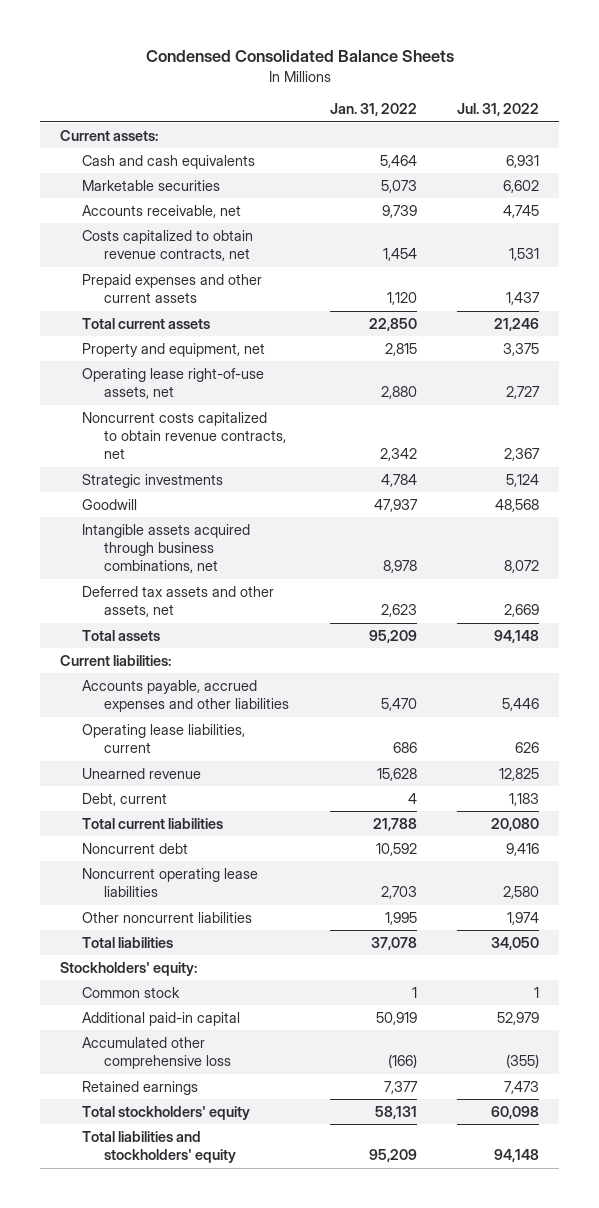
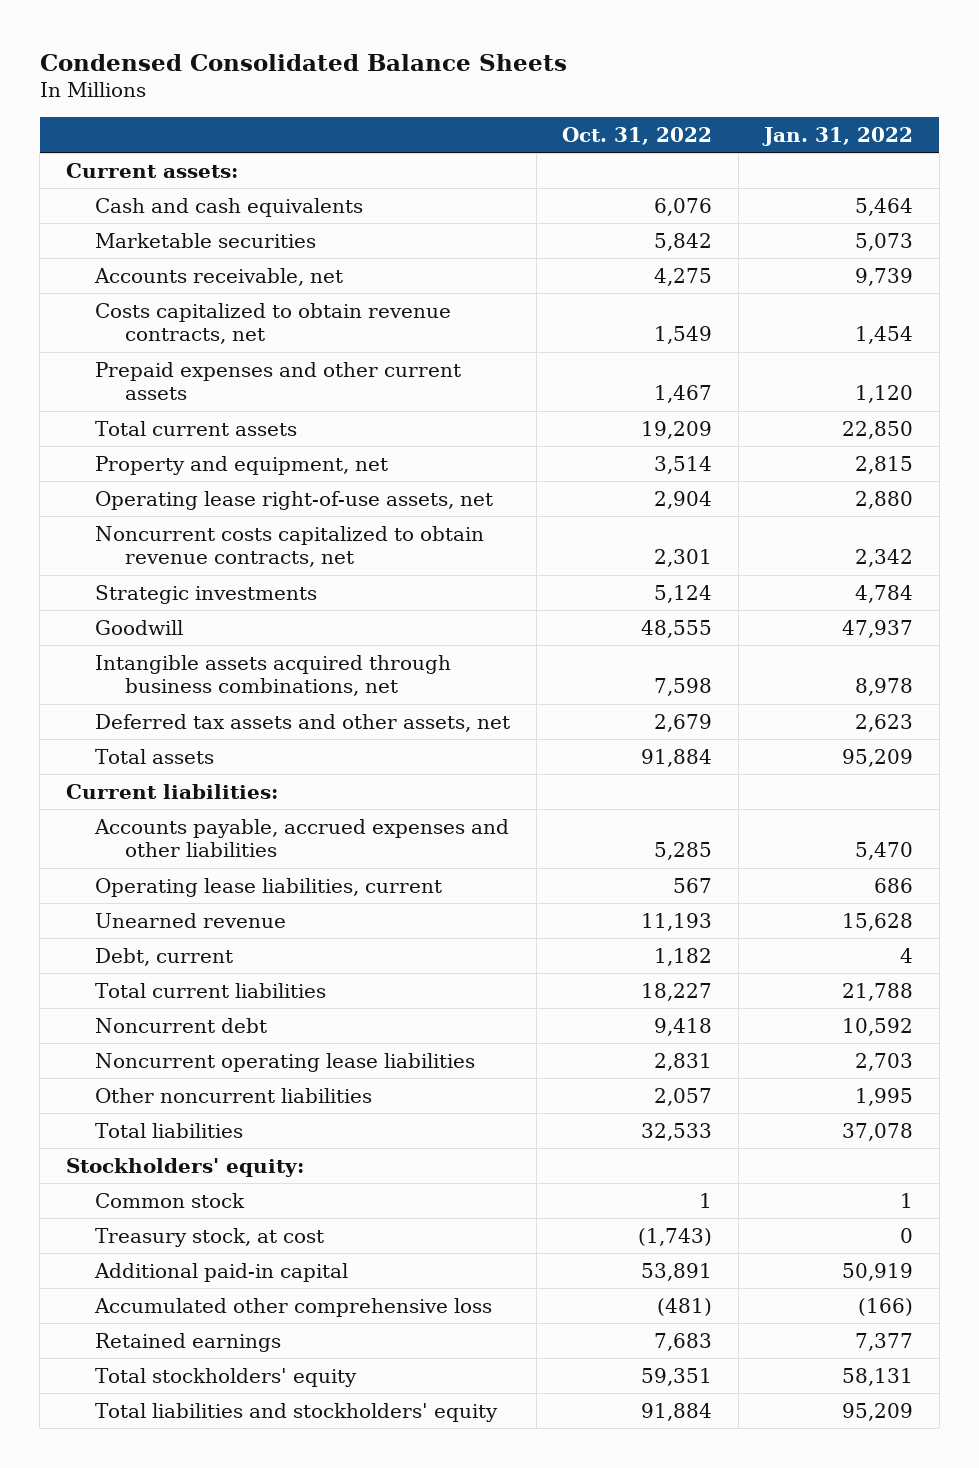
[457,103,540,117] Jul. 31, 2022 -> none
none -> [562,126,713,145] Oct. 31, 2022
none -> [95,1227,325,1247] Treasury stock, at cost

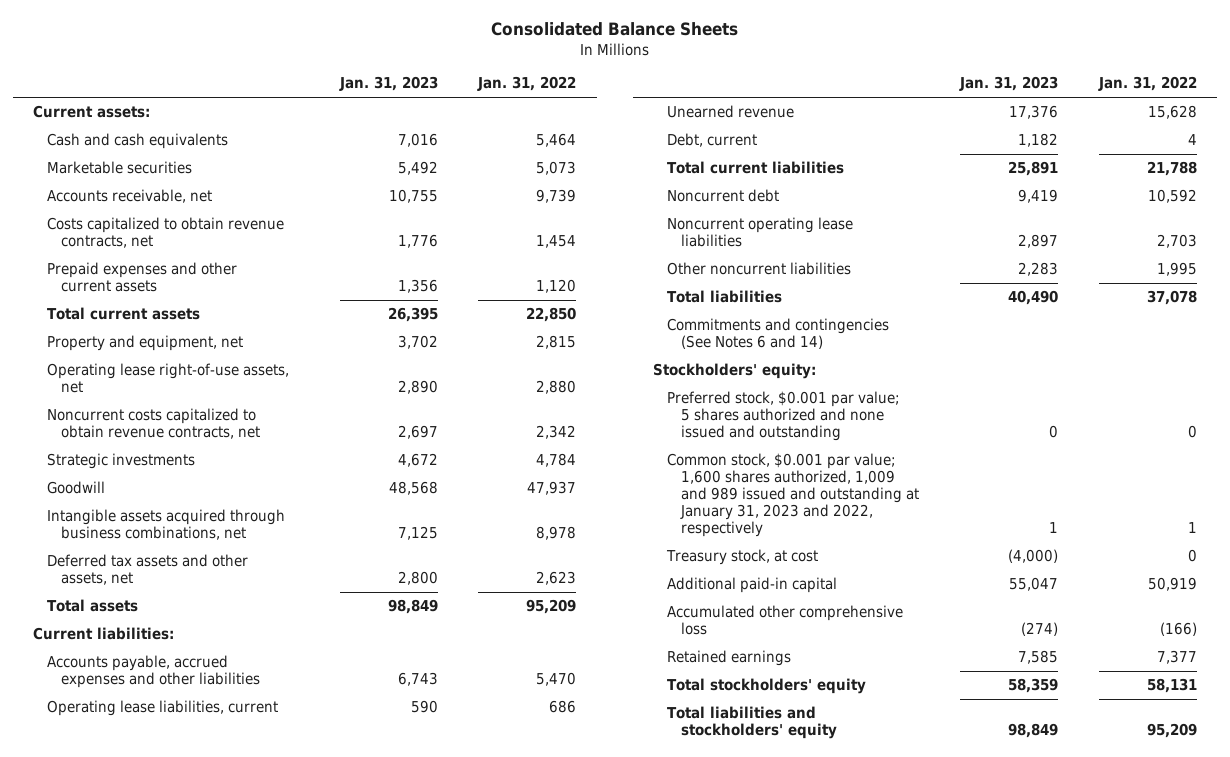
[39,53,567,71] Condensed Consolidated Balance Sheets -> [490,22,738,37] Consolidated Balance Sheets
[562,126,713,145] Oct. 31, 2022 -> none
none -> [338,76,438,92] Jan. 31, 2023
none -> [667,318,890,350] Commitments and contingencies (See Notes 6 and 14)
none -> [667,391,901,442] Preferred stock, $0.001 par value; 5 shares authorized and none issued and outstanding
[95,1192,246,1208] Common stock -> [667,453,920,537] Common stock, $0.001 par value; 1,600 shares authorized, 1,009 and 989 issued and outstanding at January 31, 2023 and 2022, respectively

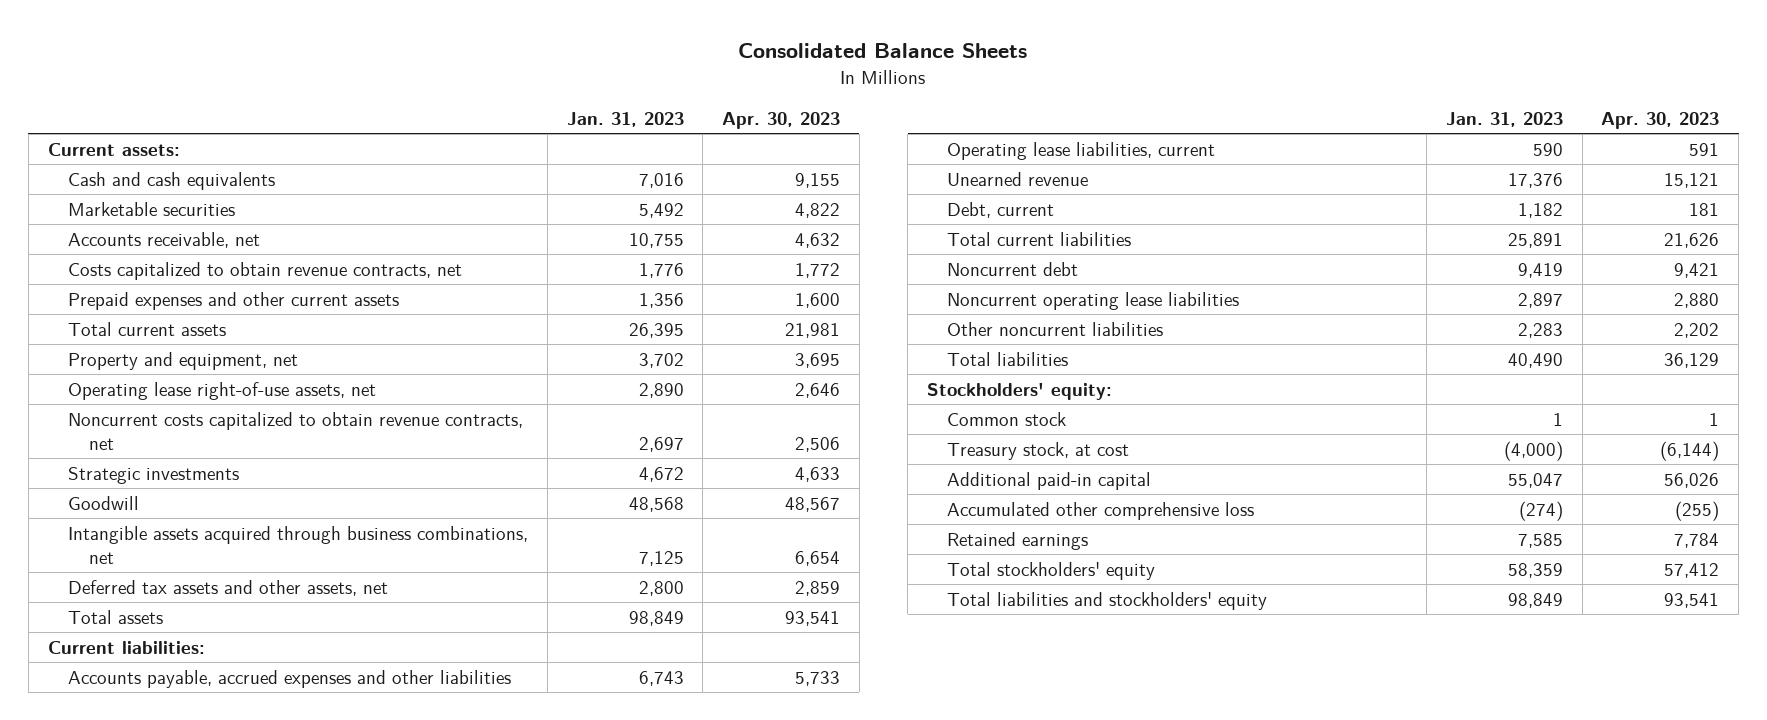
[477,76,577,92] Jan. 31, 2022 -> none
none -> [722,111,841,129] Apr. 30, 2023
[667,318,890,350] Commitments and contingencies (See Notes 6 and 14) -> none
[667,391,901,442] Preferred stock, $0.001 par value; 5 shares authorized and none issued and outstanding -> none
[667,453,920,537] Common stock, $0.001 par value; 1,600 shares authorized, 1,009 and 989 issued and outstanding at January 31, 2023 and 2022, respectively -> [947,411,1067,426] Common stock

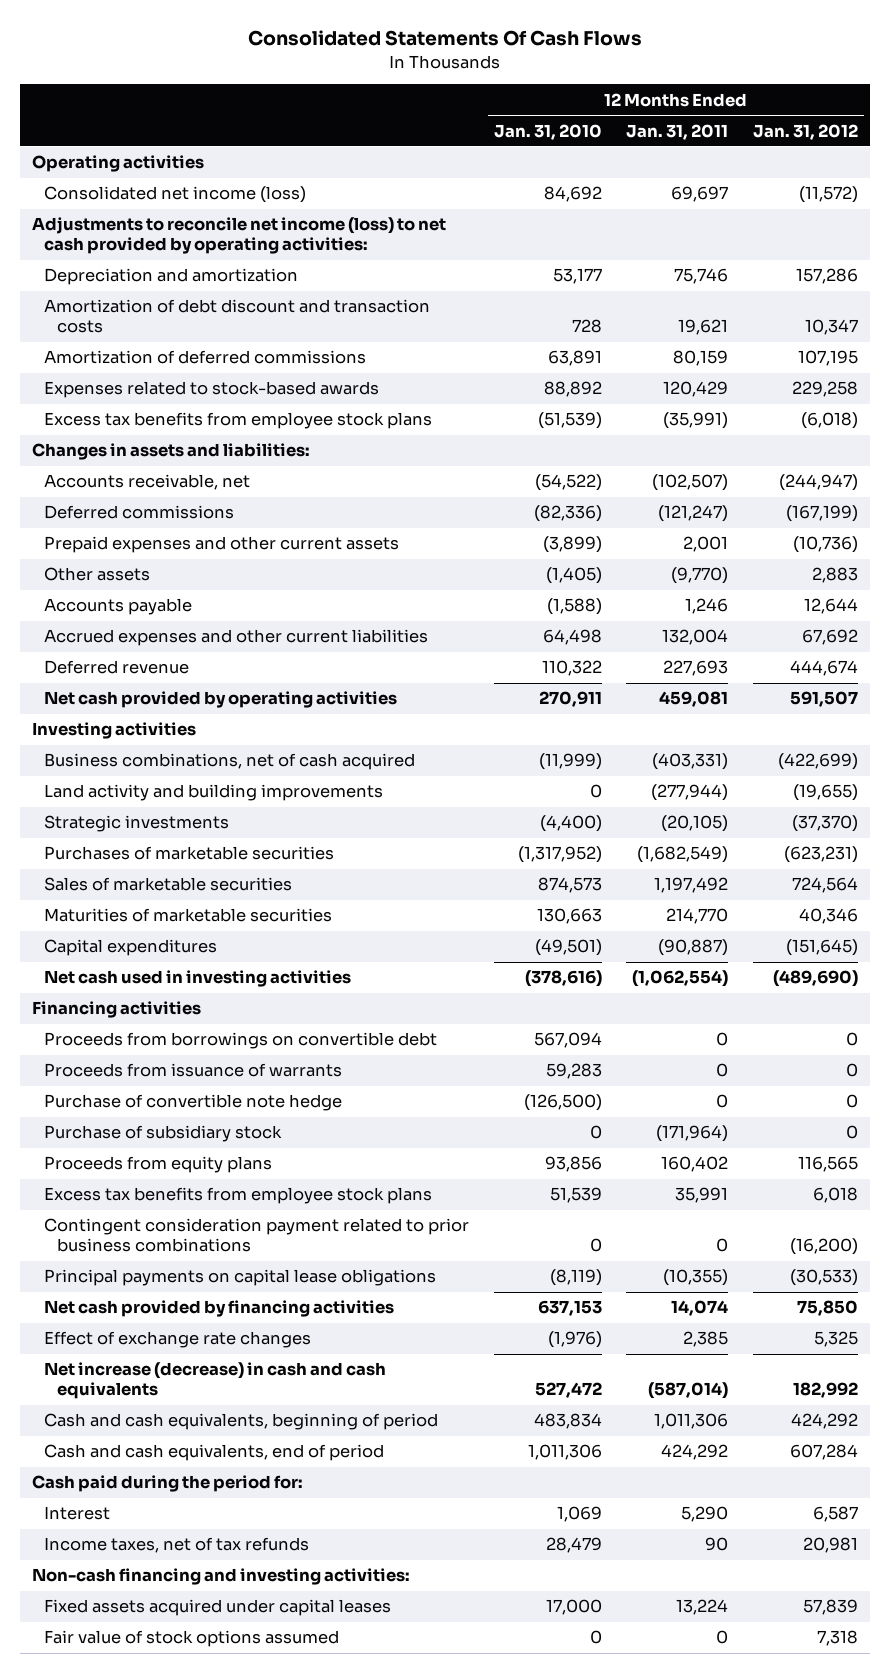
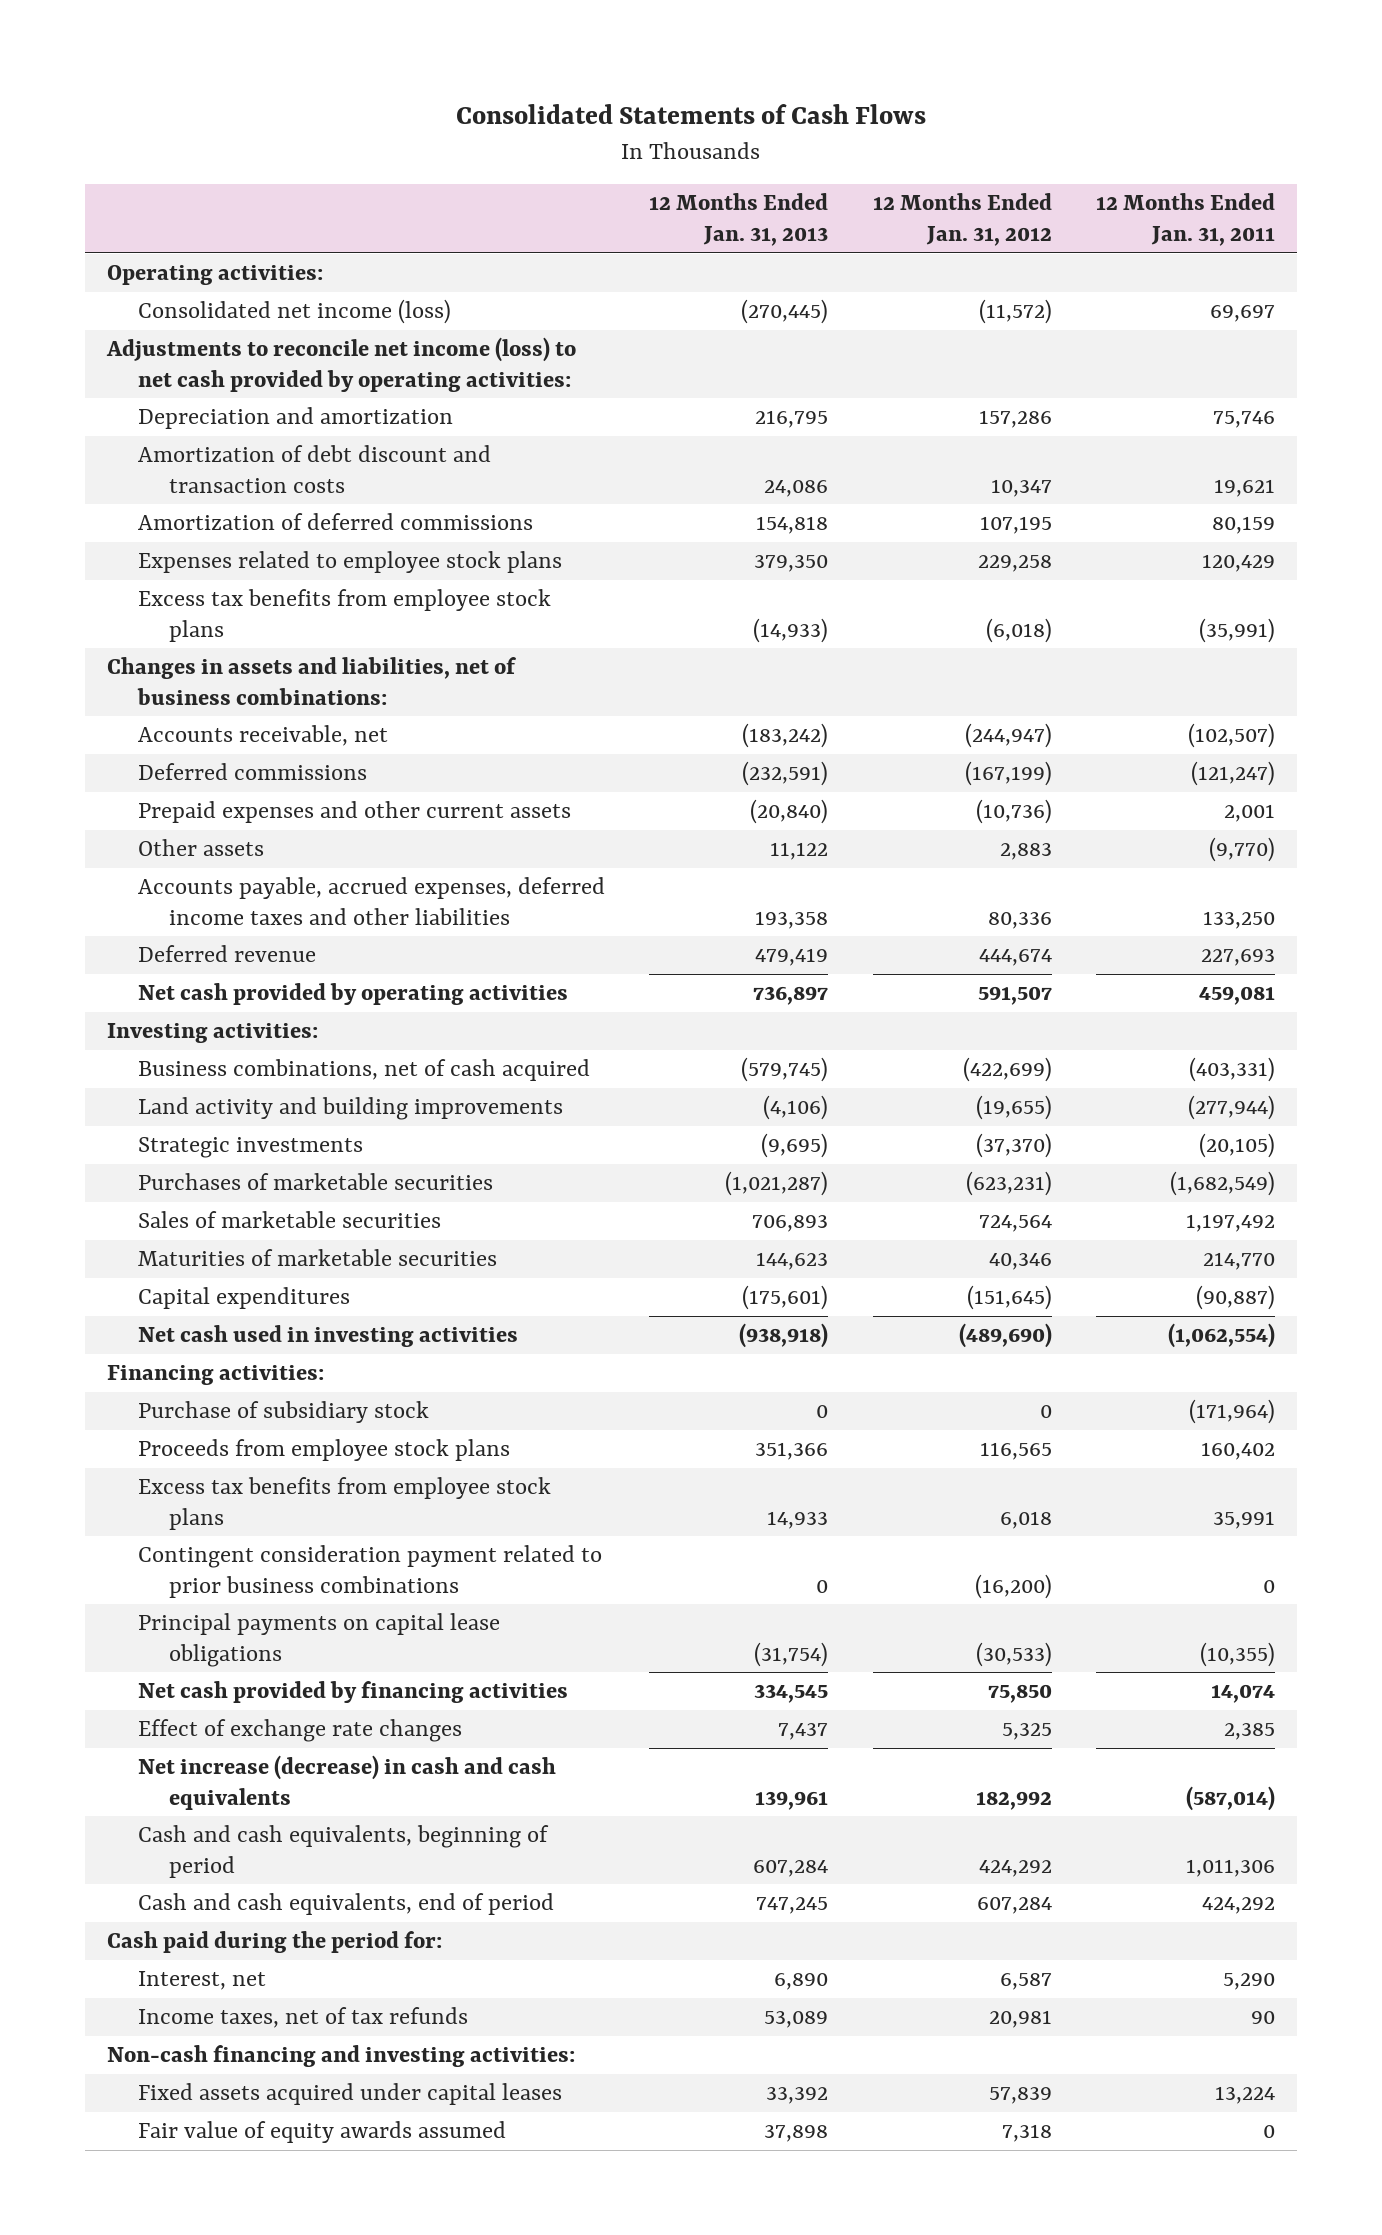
[247,30,642,47] Consolidated Statements Of Cash Flows -> [455,104,926,125] Consolidated Statements of Cash Flows
[493,123,602,140] Jan. 31, 2010 -> none
none -> [649,193,829,247] 12 Months Ended Jan. 31, 2013
[31,155,204,173] Operating activities -> [106,265,323,286] Operating activities:
[44,381,380,399] Expenses related to stock-based awards -> [138,551,563,574] Expenses related to employee stock plans
[31,443,310,461] Changes in assets and liabilities: -> [106,657,516,705] Changes in assets and liabilities, net of business combinations:
[44,598,193,616] Accounts payable -> none
[44,629,429,647] Accrued expenses and other current liabilities -> none
none -> [138,877,606,925] Accounts payable, accrued expenses, deferred income taxes and other liabilities
[31,722,196,740] Investing activities -> [106,1023,318,1044] Investing activities:
[44,1032,438,1050] Proceeds from borrowings on convertible debt -> none
[44,1063,343,1078] Proceeds from issuance of warrants -> none
[44,1094,343,1112] Purchase of convertible note hedge -> none
[31,1001,201,1019] Financing activities -> [106,1365,324,1386] Financing activities:
[44,1156,273,1174] Proceeds from equity plans -> [138,1439,511,1462] Proceeds from employee stock plans
[44,1506,111,1521] Interest -> [138,1971,267,1991] Interest, net
[44,1630,340,1648] Fair value of stock options assumed -> [138,2121,507,2144] Fair value of equity awards assumed

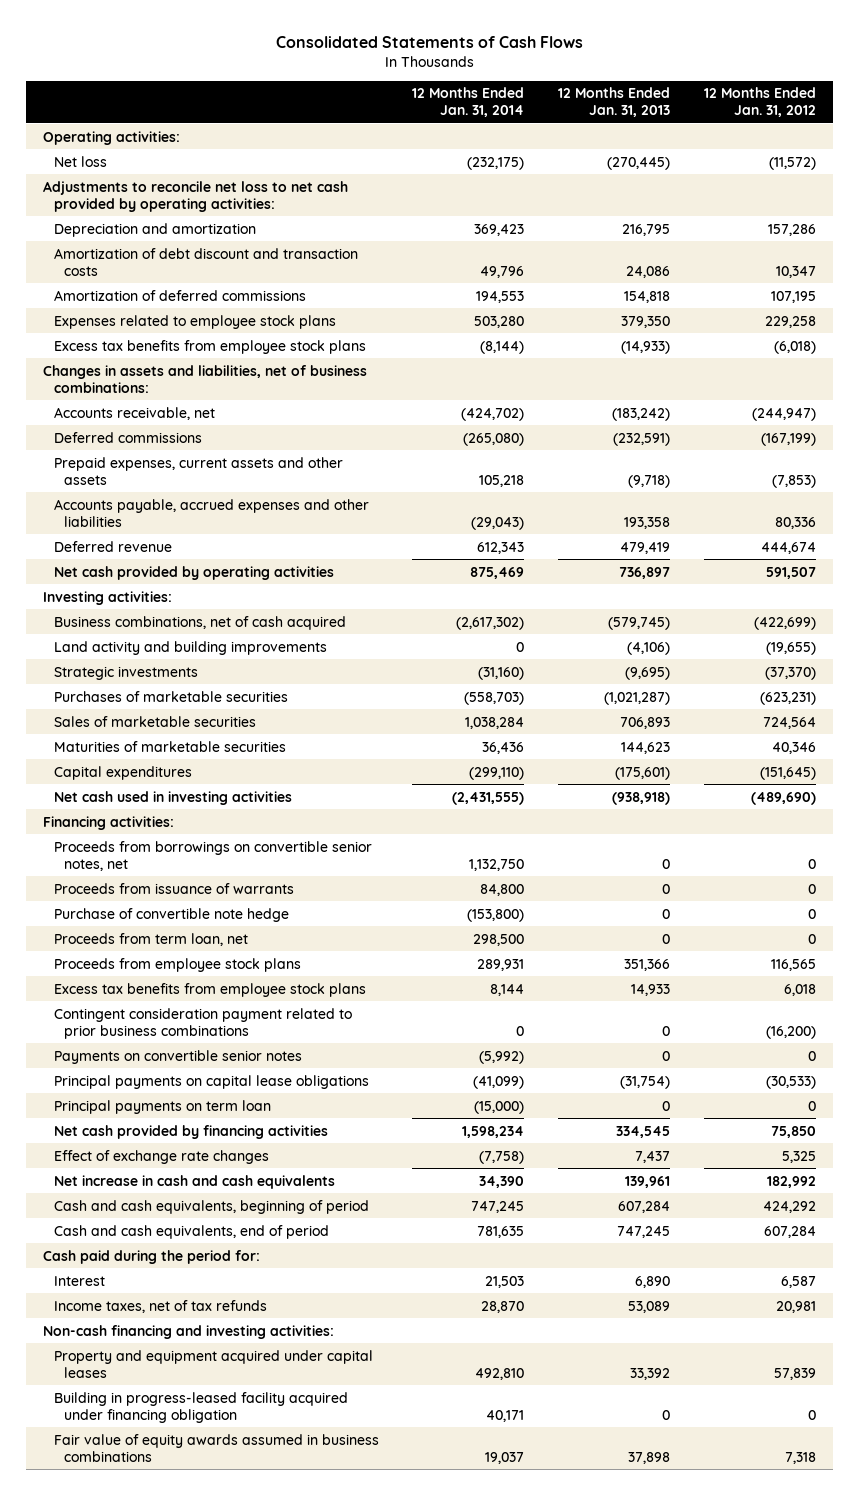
[1095,193,1275,247] 12 Months Ended Jan. 31, 2011 -> none
none -> [412,87,525,118] 12 Months Ended Jan. 31, 2014
[138,299,452,325] Consolidated net income (loss) -> [53,155,107,167] Net loss
[105,337,576,392] Adjustments to reconcile net income (loss) to net cash provided by operating activities: -> [43,180,349,212] Adjustments to reconcile net loss to net cash provided by operating activities:
[138,839,265,857] Other assets -> none
[138,801,572,824] Prepaid expenses and other current assets -> [53,456,343,485] Prepaid expenses, current assets and other assets
[750,799,829,825] (20,840) -> [628,474,671,488] (9,718)
[975,799,1052,825] (10,736) -> [771,474,816,488] (7,853)
[138,877,606,925] Accounts payable, accrued expenses, deferred income taxes and other liabilities -> [53,498,369,527] Accounts payable, accrued expenses and other liabilities
[138,1401,430,1424] Purchase of subsidiary stock -> none
none -> [53,840,372,871] Proceeds from borrowings on convertible senior notes, net
none -> [53,882,294,894] Proceeds from issuance of warrants
none -> [53,907,289,922] Purchase of convertible note hedge
none -> [53,932,248,946] Proceeds from term loan, net
none -> [53,1049,302,1064] Payments on convertible senior notes
none -> [53,1099,271,1114] Principal payments on term loan
[138,1755,557,1810] Net increase (decrease) in cash and cash equivalents -> [53,1174,335,1189] Net increase in cash and cash equivalents
[138,1971,267,1991] Interest, net -> [53,1275,105,1286] Interest
[138,2083,563,2106] Fixed assets acquired under capital leases -> [53,1349,373,1378] Property and equipment acquired under capital leases
none -> [53,1391,348,1423] Building in progress-leased facility acquired under financing obligation
[138,2121,507,2144] Fair value of equity awards assumed -> [53,1433,379,1462] Fair value of equity awards assumed in business combinations

